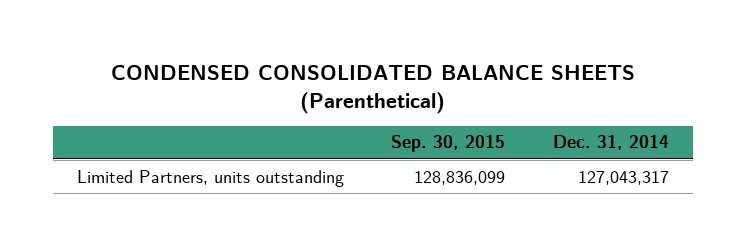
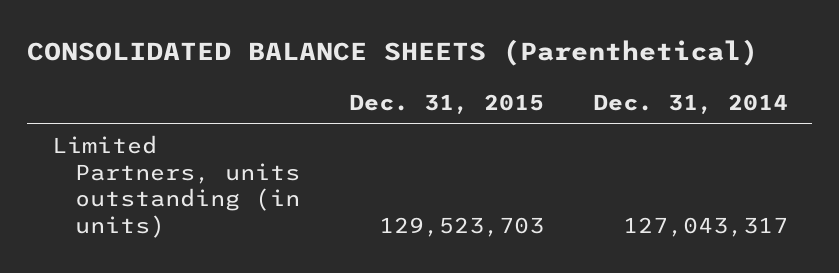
[110,65,635,114] CONDENSED CONSOLIDATED BALANCE SHEETS (Parenthetical) -> [27,39,759,67] CONSOLIDATED BALANCE SHEETS (Parenthetical)
[391,135,506,153] Sep. 30, 2015 -> none
none -> [348,94,544,115] Dec. 31, 2015
[76,169,344,187] Limited Partners, units outstanding -> [51,135,300,239] Limited Partners, units outstanding (in units)

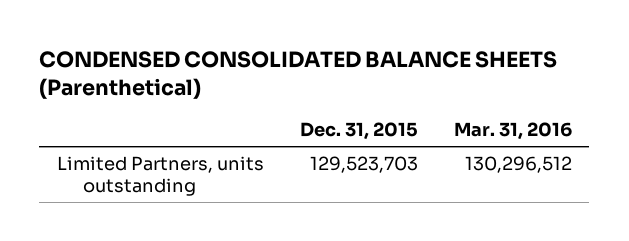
[27,39,759,67] CONSOLIDATED BALANCE SHEETS (Parenthetical) -> [39,51,558,100] CONDENSED CONSOLIDATED BALANCE SHEETS (Parenthetical)
[592,94,788,115] Dec. 31, 2014 -> none
none -> [453,122,572,141] Mar. 31, 2016
[51,135,300,239] Limited Partners, units outstanding (in units) -> [57,155,265,197] Limited Partners, units outstanding

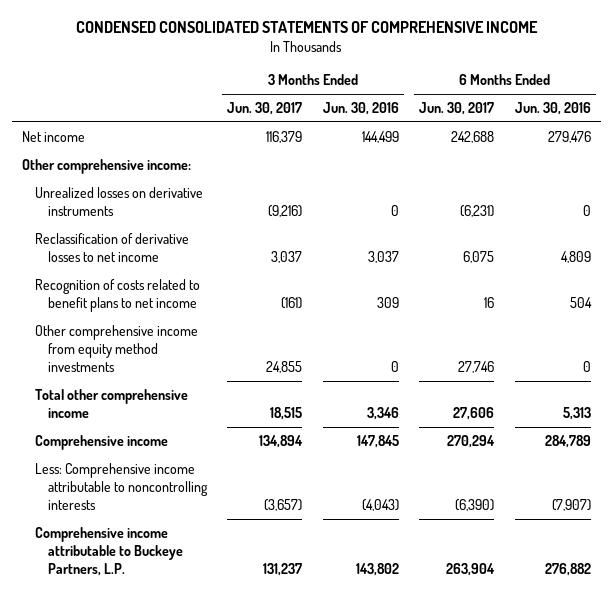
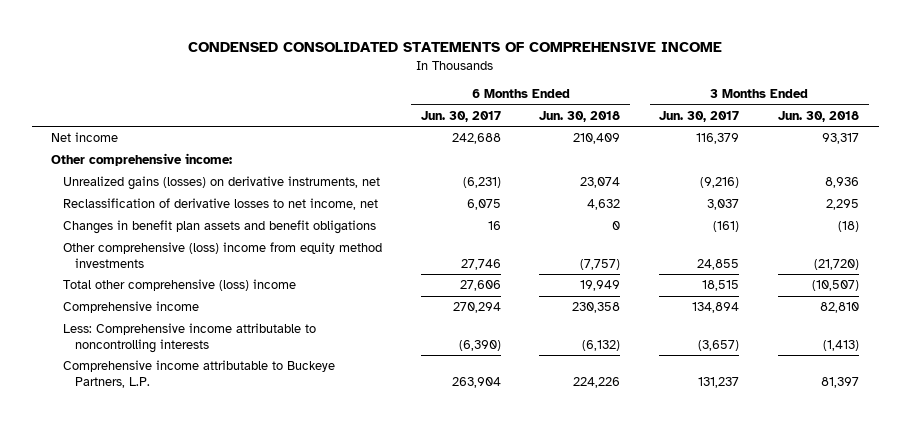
[322,101,399,115] Jun. 30, 2016 -> none
[514,101,591,115] Jun. 30, 2016 -> none
none -> [539,110,621,122] Jun. 30, 2018
none -> [778,110,860,122] Jun. 30, 2018
[34,186,203,216] Unrealized losses on derivative instruments -> [62,176,380,191] Unrealized gains (losses) on derivative instruments, net
[34,232,189,262] Reclassification of derivative losses to net income -> [62,198,378,211] Reclassification of derivative losses to net income, net
[34,278,200,312] Recognition of costs related to benefit plans to net income -> [62,220,376,235] Changes in benefit plan assets and benefit obligations
[34,324,198,372] Other comprehensive income from equity method investments -> [62,242,382,268] Other comprehensive (loss) income from equity method investments
[34,388,188,418] Total other comprehensive income -> [62,279,296,292] Total other comprehensive (loss) income

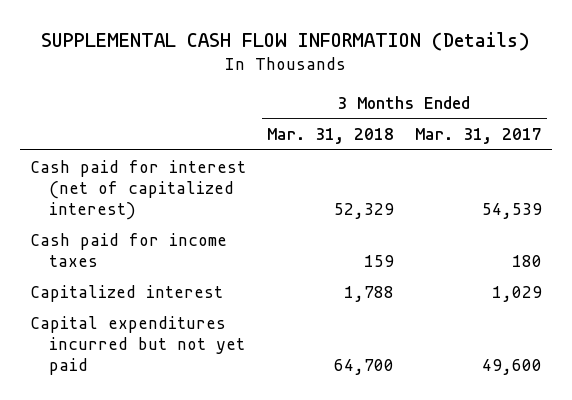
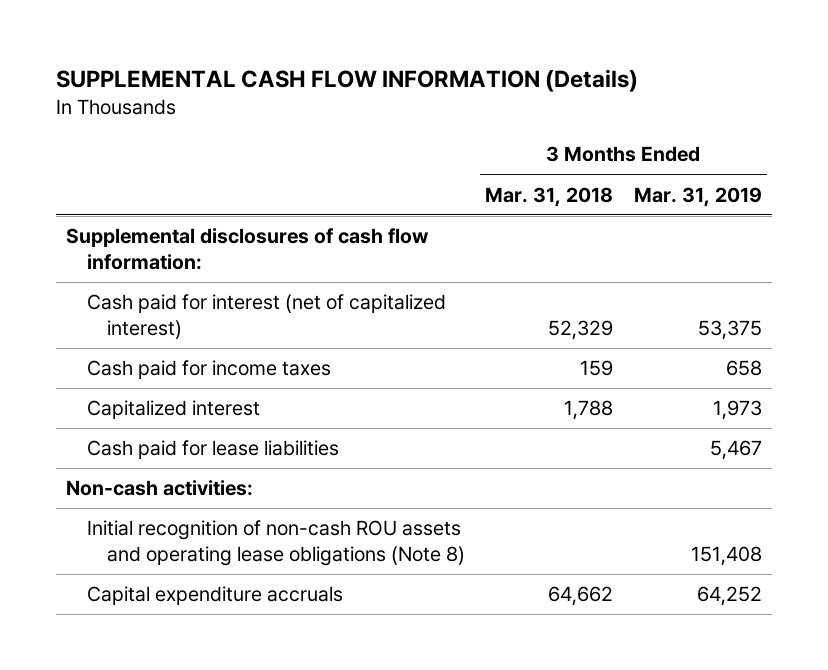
[414,128,542,145] Mar. 31, 2017 -> none
none -> [633,186,762,207] Mar. 31, 2019
none -> [66,228,430,271] Supplemental disclosures of cash flow information:
[30,315,246,375] Capital expenditures incurred but not yet paid -> none
none -> [86,440,339,460] Cash paid for lease liabilities
none -> [66,480,254,497] Non-cash activities:
none -> [86,520,466,567] Initial recognition of non-cash ROU assets and operating lease obligations (Note 8)
none -> [86,586,343,606] Capital expenditure accruals

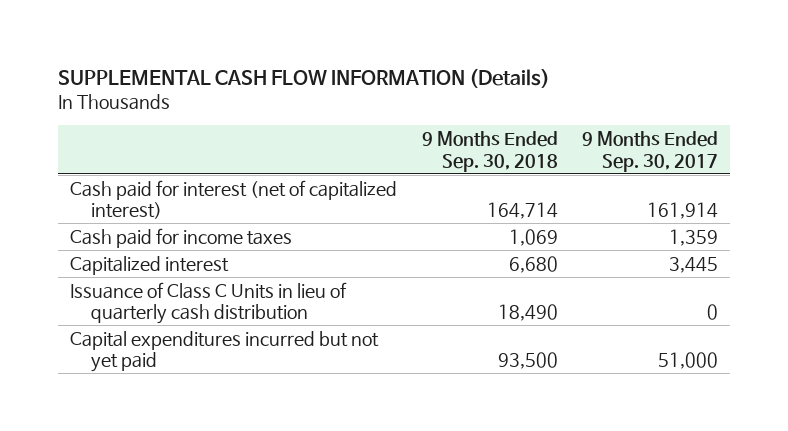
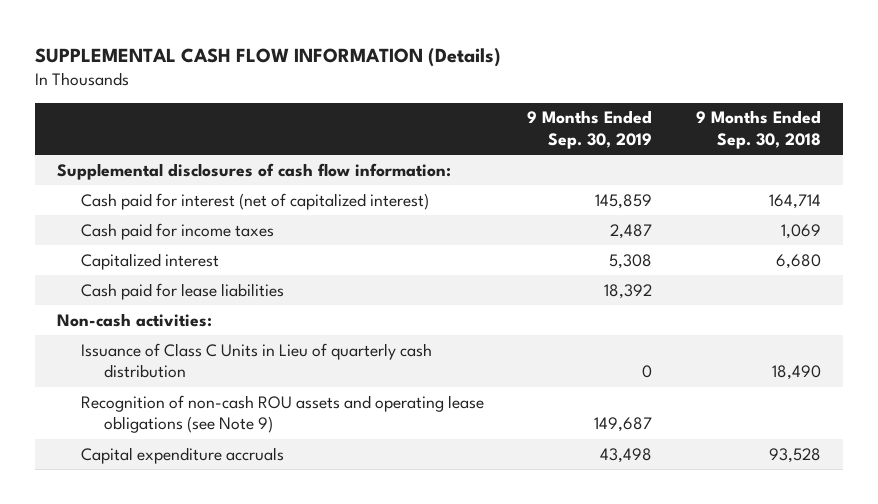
[582,130,719,172] 9 Months Ended Sep. 30, 2017 -> none
none -> [527,110,653,150] 9 Months Ended Sep. 30, 2019
none -> [56,162,451,180] Supplemental disclosures of cash flow information:
[69,330,379,373] Capital expenditures incurred but not yet paid -> none
none -> [80,282,284,300] Cash paid for lease liabilities
none -> [56,312,212,327] Non-cash activities:
[69,281,347,325] Issuance of Class C Units in lieu of quarterly cash distribution -> [80,342,432,379] Issuance of Class C Units in Lieu of quarterly cash distribution
none -> [80,394,484,434] Recognition of non-cash ROU assets and operating lease obligations (see Note 9)
none -> [80,446,284,464] Capital expenditure accruals

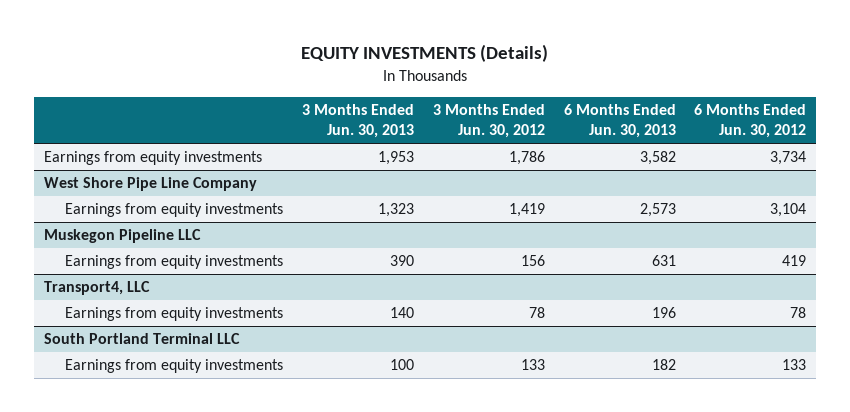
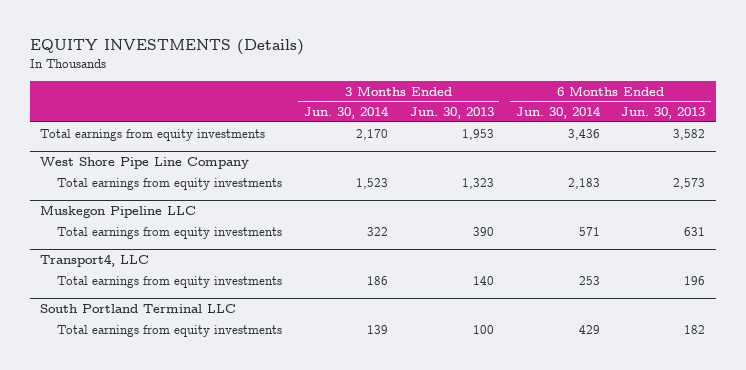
[432,104,545,139] 3 Months Ended Jun. 30, 2012 -> none
[694,104,807,139] 6 Months Ended Jun. 30, 2012 -> none
none -> [303,106,389,120] Jun. 30, 2014
none -> [515,106,601,120] Jun. 30, 2014
[43,151,262,166] Earnings from equity investments -> [40,128,266,141] Total earnings from equity investments
[65,203,284,218] Earnings from equity investments -> [57,177,283,190] Total earnings from equity investments
[65,255,284,270] Earnings from equity investments -> [57,226,283,239] Total earnings from equity investments
[65,307,284,322] Earnings from equity investments -> [57,275,283,288] Total earnings from equity investments
[65,359,284,374] Earnings from equity investments -> [57,324,283,337] Total earnings from equity investments

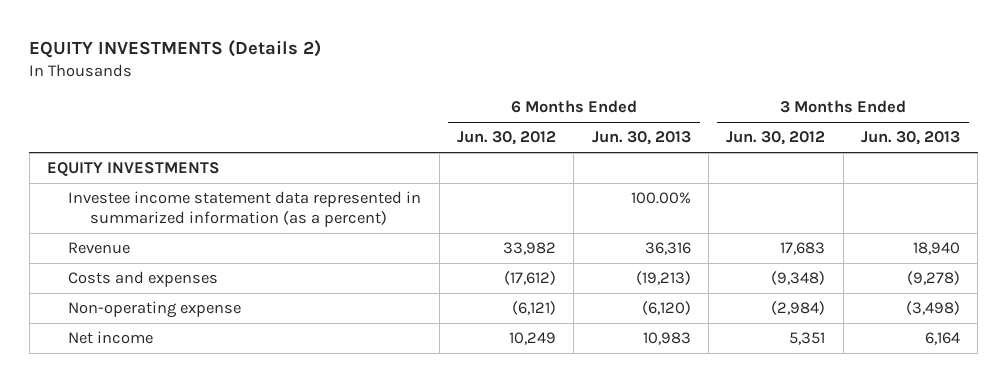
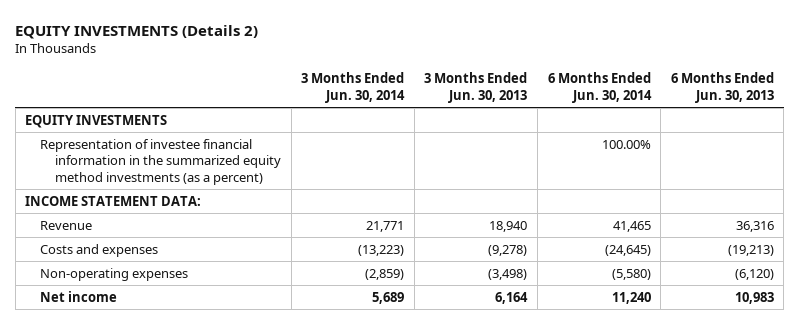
[457,131,557,146] Jun. 30, 2012 -> none
[726,131,826,146] Jun. 30, 2012 -> none
none -> [301,72,406,103] 3 Months Ended Jun. 30, 2014
none -> [547,72,652,103] 6 Months Ended Jun. 30, 2014
[68,191,422,228] Investee income statement data represented in summarized information (as a percent) -> none
none -> [40,138,282,185] Representation of investee financial information in the summarized equity method investments (as a percent)
none -> [25,195,202,206] INCOME STATEMENT DATA:
[68,301,242,319] Non-operating expense -> [40,267,189,281] Non-operating expenses

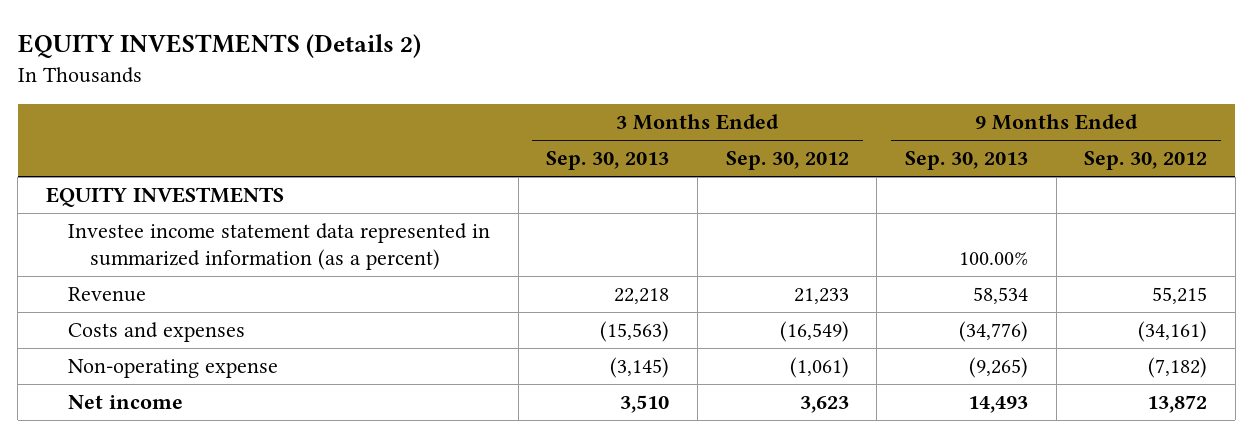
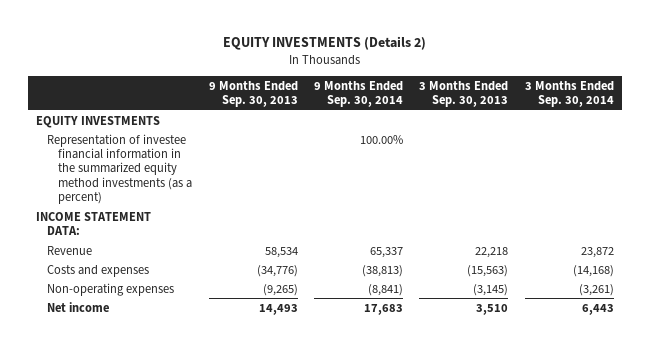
[725,151,849,171] Sep. 30, 2012 -> none
[1084,151,1208,171] Sep. 30, 2012 -> none
none -> [314,80,404,108] 9 Months Ended Sep. 30, 2014
none -> [524,80,614,108] 3 Months Ended Sep. 30, 2014
[68,223,491,271] Investee income statement data represented in summarized information (as a percent) -> none
none -> [47,133,193,205] Representation of investee financial information in the summarized equity method investments (as a percent)
none -> [36,211,152,236] INCOME STATEMENT DATA:
[68,359,279,379] Non-operating expense -> [47,282,175,296] Non-operating expenses

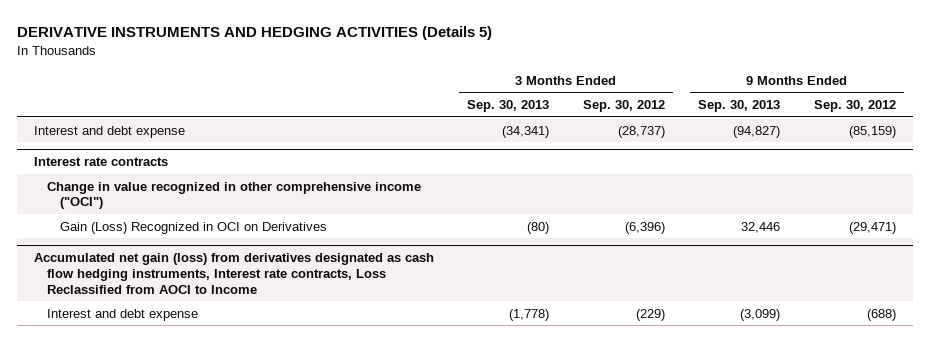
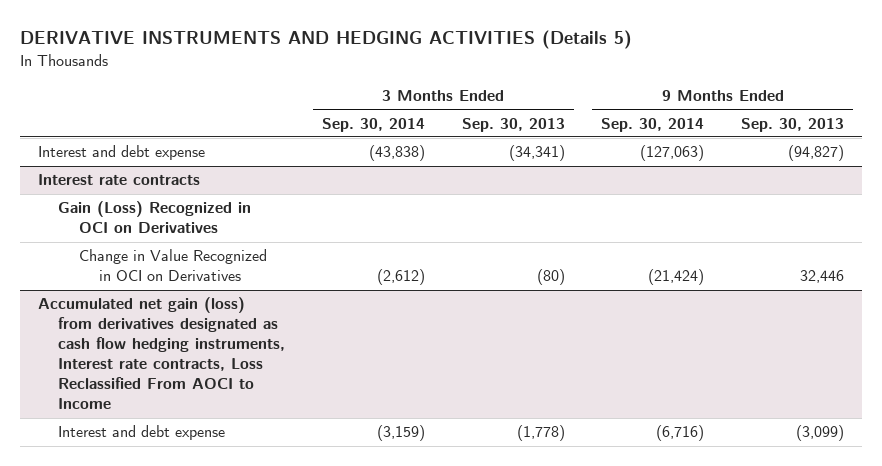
[582,100,665,113] Sep. 30, 2012 -> none
[813,100,896,113] Sep. 30, 2012 -> none
none -> [322,117,426,132] Sep. 30, 2014
none -> [601,117,705,132] Sep. 30, 2014
[46,181,421,210] Change in value recognized in other comprehensive income ("OCI") -> [58,201,252,234] Gain (Loss) Recognized in OCI on Derivatives
[59,221,327,234] Gain (Loss) Recognized in OCI on Derivatives -> [78,249,267,282] Change in Value Recognized in OCI on Derivatives
[33,253,434,294] Accumulated net gain (loss) from derivatives designated as cash flow hedging instruments, Interest rate contracts, Loss Reclassified from AOCI to Income -> [38,297,286,410] Accumulated net gain (loss) from derivatives designated as cash flow hedging instruments, Interest rate contracts, Loss Reclassified From AOCI to Income

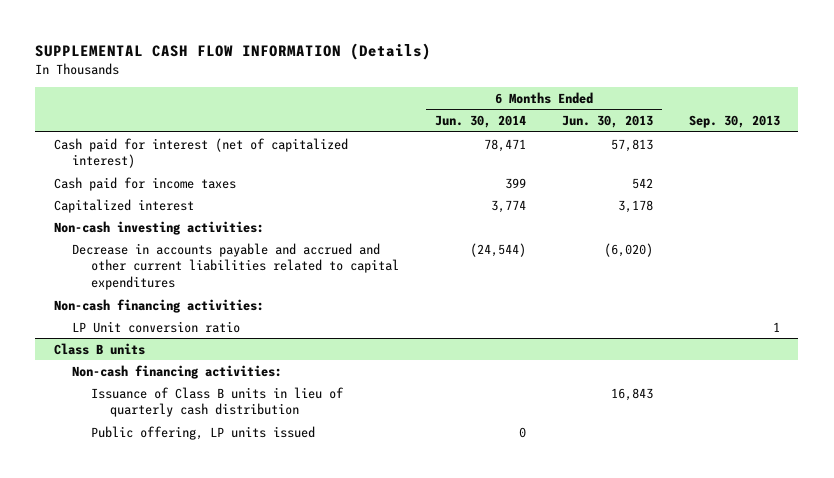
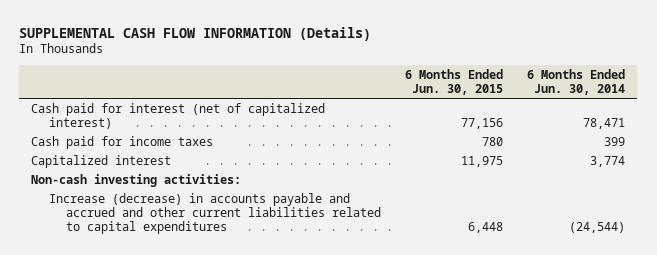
[562,115,654,129] Jun. 30, 2013 -> none
[689,115,781,129] Sep. 30, 2013 -> none
none -> [405,69,504,96] 6 Months Ended Jun. 30, 2015
[53,298,264,313] Non-cash financing activities: -> none
[72,320,241,333] LP Unit conversion ratio -> none
[53,342,145,355] Class B units -> none
[72,364,283,379] Non-cash financing activities: -> none
[91,386,345,418] Issuance of Class B units in lieu of quarterly cash distribution -> none
[91,425,316,440] Public offering, LP units issued -> none
[72,242,400,291] Decrease in accounts payable and accrued and other current liabilities related to capital expenditures -> [48,192,382,234] Increase (decrease) in accounts payable and accrued and other current liabilities related to capital expenditures

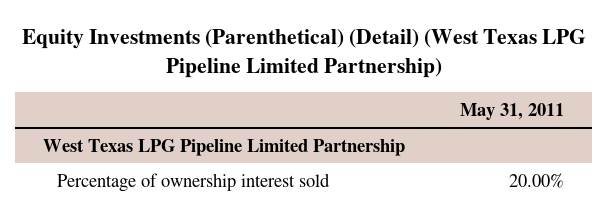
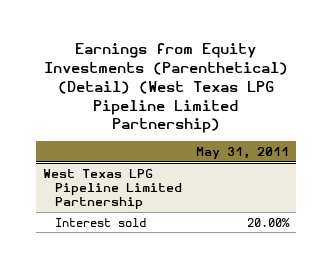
[21,29,586,79] Equity Investments (Parenthetical) (Detail) (West Texas LPG Pipeline Limited Partnership) -> [43,43,288,134] Earnings from Equity Investments (Parenthetical) (Detail) (West Texas LPG Pipeline Limited Partnership)
[57,172,331,192] Percentage of ownership interest sold -> [55,217,147,227] Interest sold

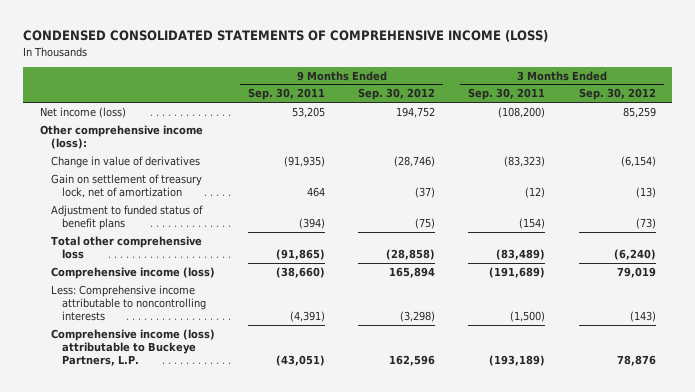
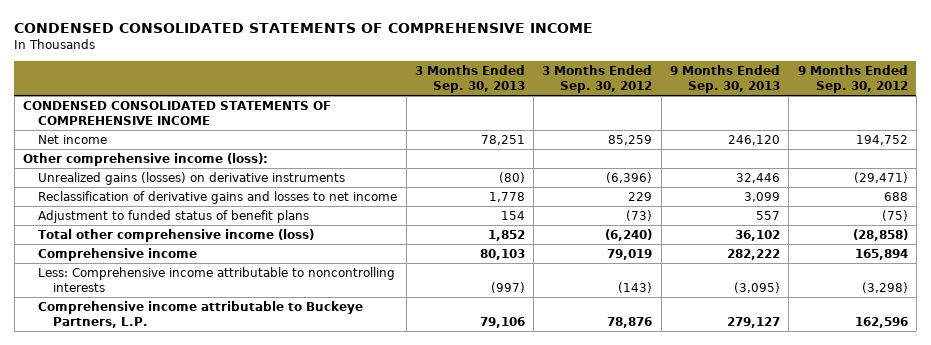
[23,30,549,43] CONDENSED CONSOLIDATED STATEMENTS OF COMPREHENSIVE INCOME (LOSS) -> [14,22,594,33] CONDENSED CONSOLIDATED STATEMENTS OF COMPREHENSIVE INCOME
[247,88,325,101] Sep. 30, 2011 -> none
[468,88,546,101] Sep. 30, 2011 -> none
none -> [414,65,525,94] 3 Months Ended Sep. 30, 2013
none -> [670,65,781,94] 9 Months Ended Sep. 30, 2013
none -> [23,100,332,125] CONDENSED CONSOLIDATED STATEMENTS OF COMPREHENSIVE INCOME
[39,106,126,118] Net income (loss) -> [38,134,108,144] Net income
[50,155,200,168] Change in value of derivatives -> none
[50,173,202,199] Gain on settlement of treasury lock, net of amortization -> none
none -> [38,171,346,185] Unrealized gains (losses) on derivative instruments
none -> [38,190,398,204] Reclassification of derivative gains and losses to net income
[50,235,202,260] Total other comprehensive loss -> [38,228,315,242] Total other comprehensive income (loss)
[50,266,215,279] Comprehensive income (loss) -> [38,247,198,261] Comprehensive income
[50,328,215,367] Comprehensive income (loss) attributable to Buckeye Partners, L.P. -> [38,300,364,328] Comprehensive income attributable to Buckeye Partners, L.P.

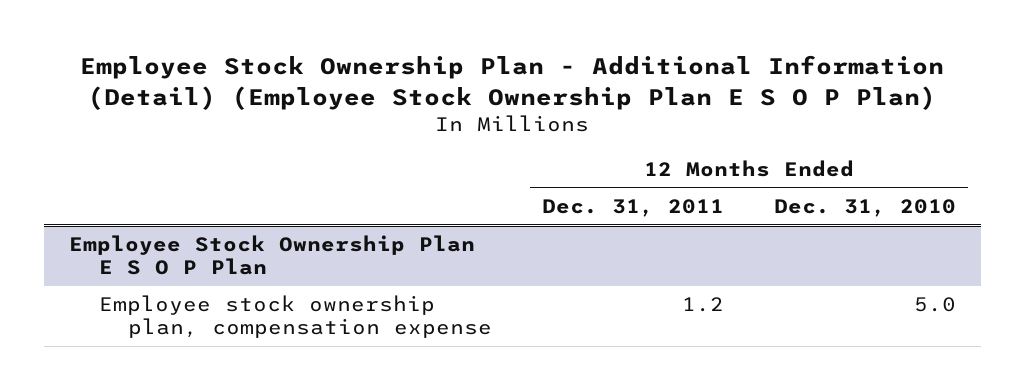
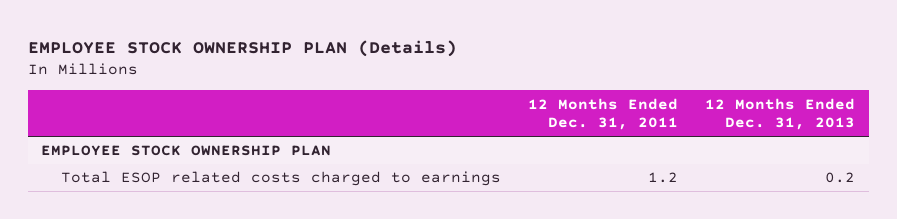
[80,55,945,110] Employee Stock Ownership Plan - Additional Information (Detail) (Employee Stock Ownership Plan E S O P Plan) -> [27,39,457,57] EMPLOYEE STOCK OWNERSHIP PLAN (Details)
[773,199,956,218] Dec. 31, 2010 -> none
none -> [705,97,856,131] 12 Months Ended Dec. 31, 2013
[68,235,475,276] Employee Stock Ownership Plan E S O P Plan -> none
none -> [41,145,332,157] EMPLOYEE STOCK OWNERSHIP PLAN
[98,295,493,339] Employee stock ownership plan, compensation expense -> [61,171,502,187] Total ESOP related costs charged to earnings

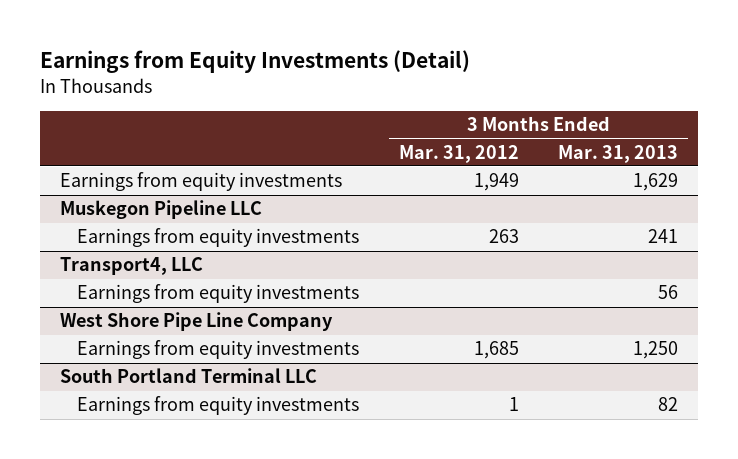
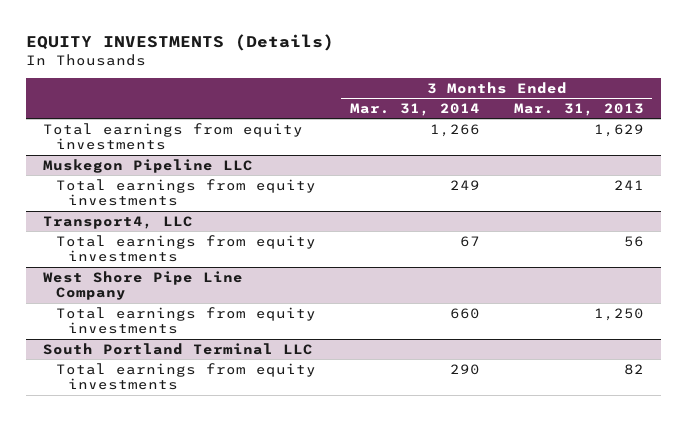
[40,50,471,74] Earnings from Equity Investments (Detail) -> [26,33,335,51] EQUITY INVESTMENTS (Details)
[398,144,519,163] Mar. 31, 2012 -> none
none -> [349,102,480,116] Mar. 31, 2014
[59,172,342,192] Earnings from equity investments -> [43,122,304,151] Total earnings from equity investments
[77,228,360,248] Earnings from equity investments -> [55,178,316,207] Total earnings from equity investments
[77,284,360,304] Earnings from equity investments -> [55,234,316,263] Total earnings from equity investments
[77,340,360,360] Earnings from equity investments -> [55,306,316,335] Total earnings from equity investments
[77,396,360,416] Earnings from equity investments -> [55,362,316,391] Total earnings from equity investments

